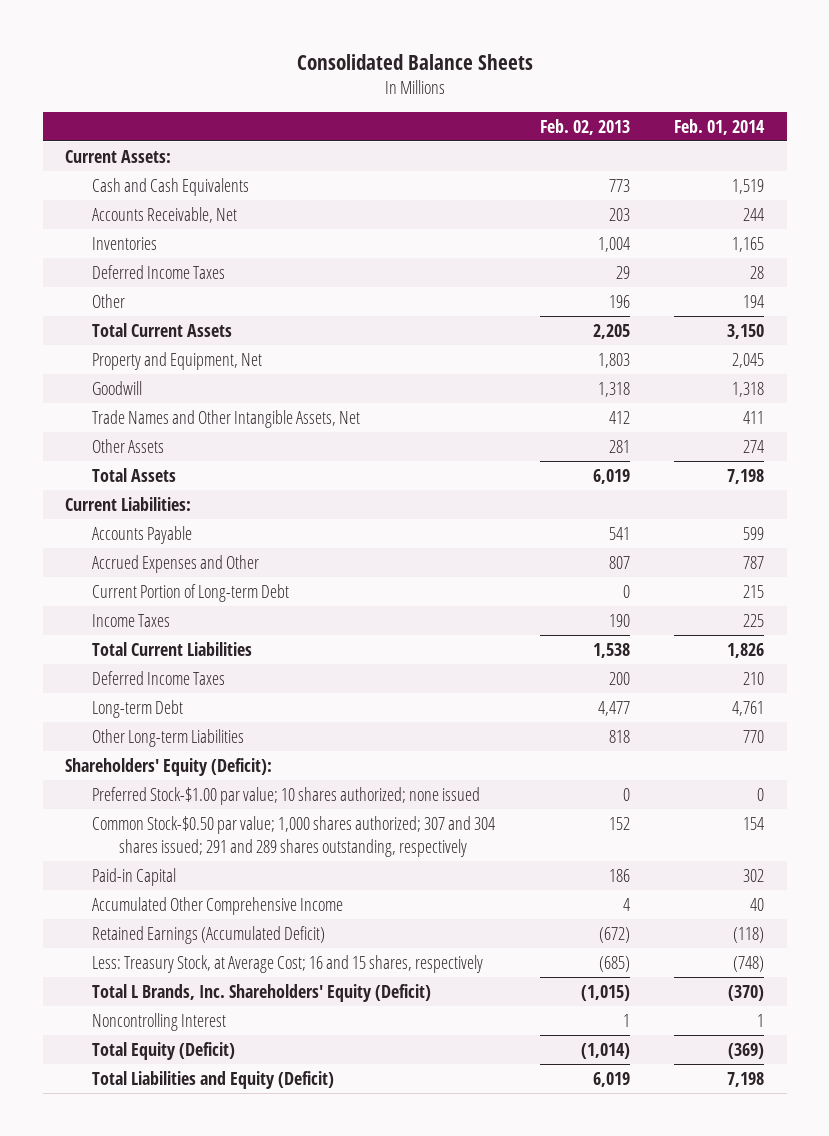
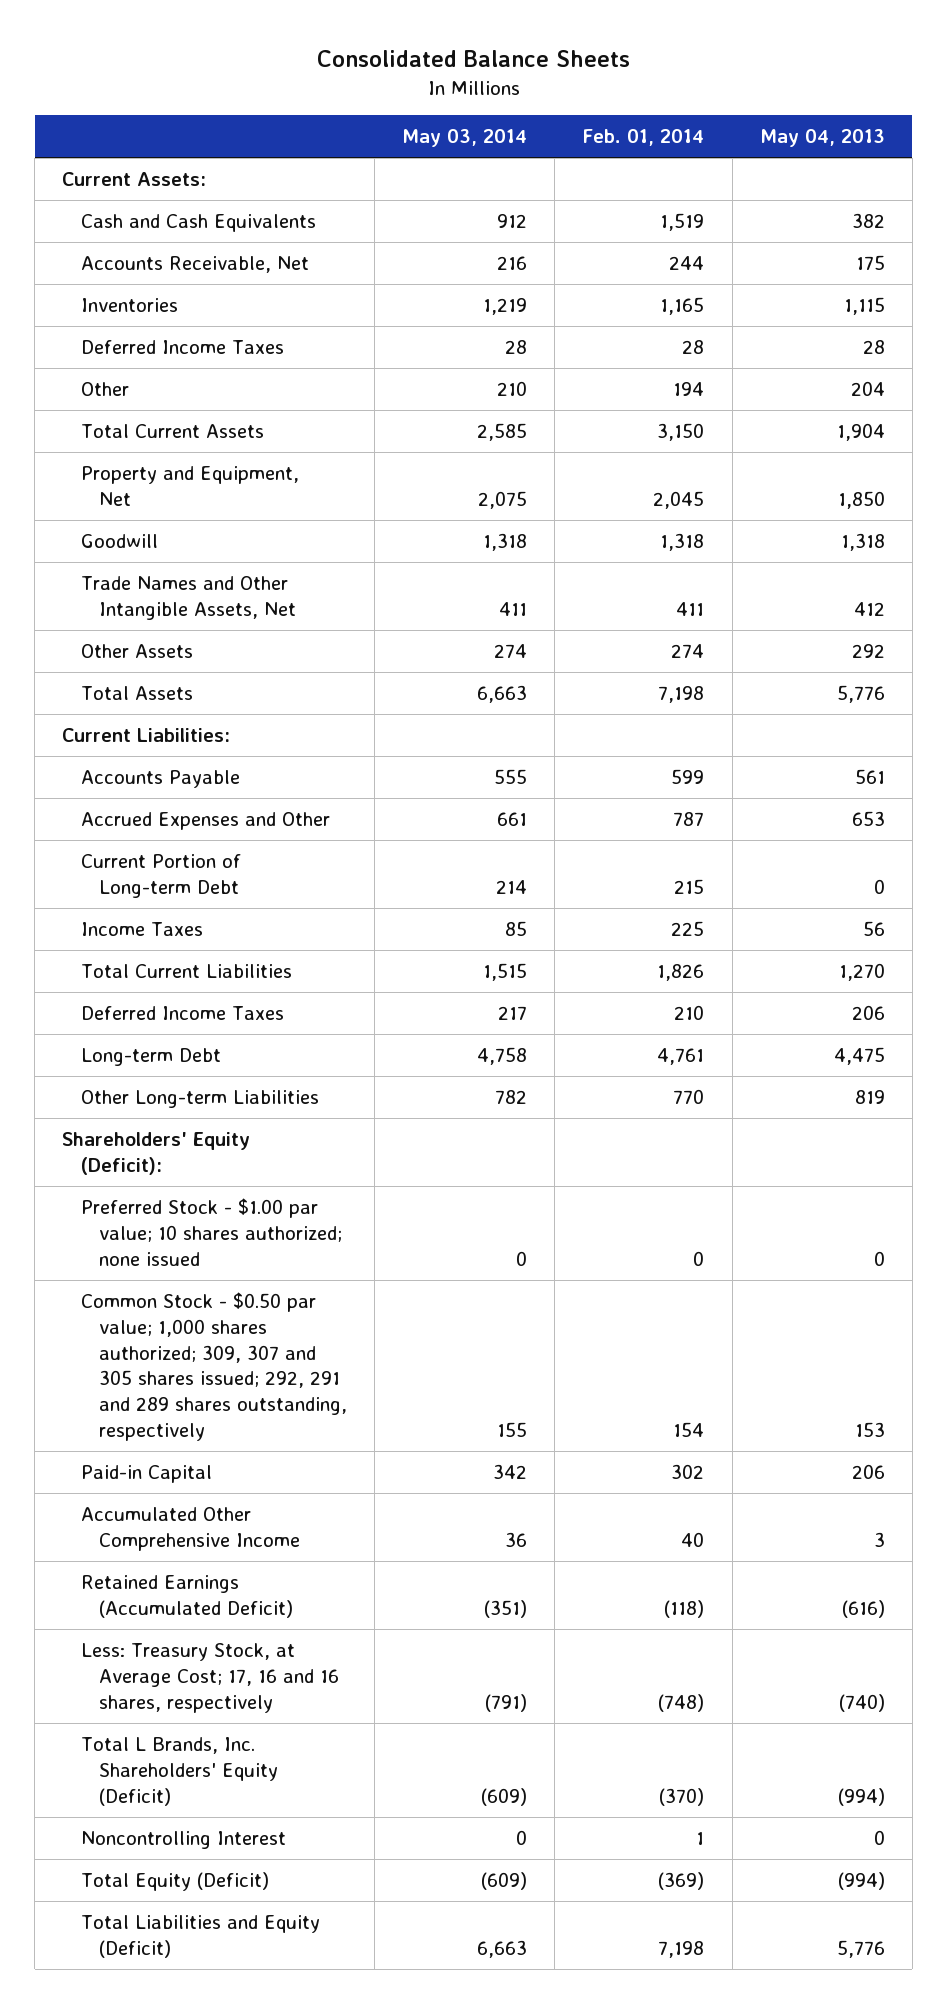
[539,118,630,135] Feb. 02, 2013 -> none
none -> [402,129,528,148] May 03, 2014
none -> [759,129,885,148] May 04, 2013
[92,786,481,805] Preferred Stock-$1.00 par value; 10 shares authorized; none issued -> [80,1198,342,1266] Preferred Stock - $1.00 par value; 10 shares authorized; none issued
[92,815,496,857] Common Stock-$0.50 par value; 1,000 shares authorized; 307 and 304 shares issued; 291 and 289 shares outstanding, respectively -> [80,1292,347,1442] Common Stock - $0.50 par value; 1,000 shares authorized; 309, 307 and 305 shares issued; 292, 291 and 289 shares outstanding, respectively
[92,954,484,973] Less: Treasury Stock, at Average Cost; 16 and 15 shares, respectively -> [80,1643,339,1713] Less: Treasury Stock, at Average Cost; 17, 16 and 16 shares, respectively

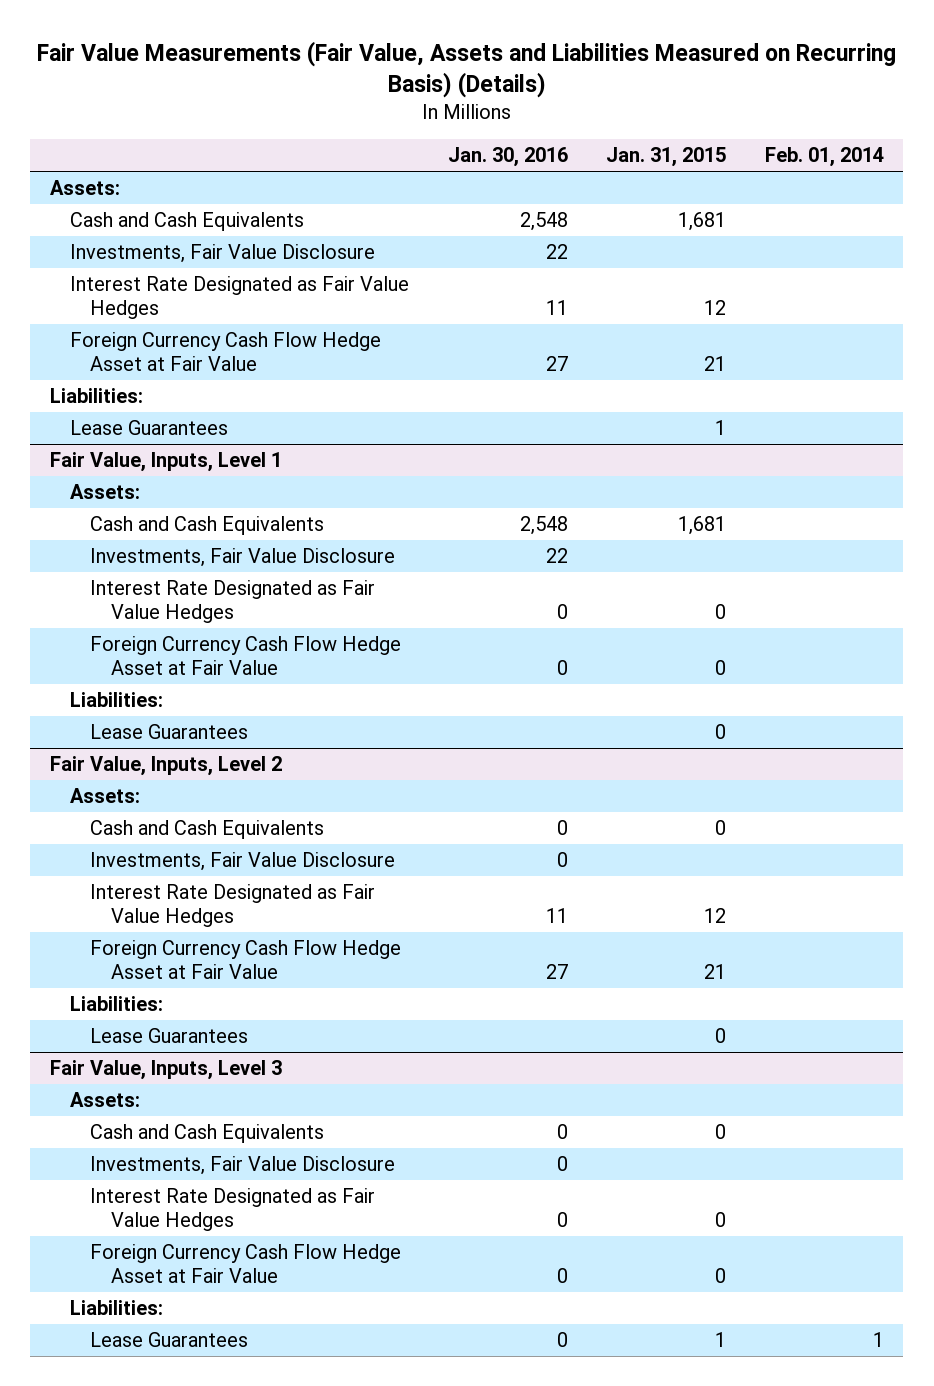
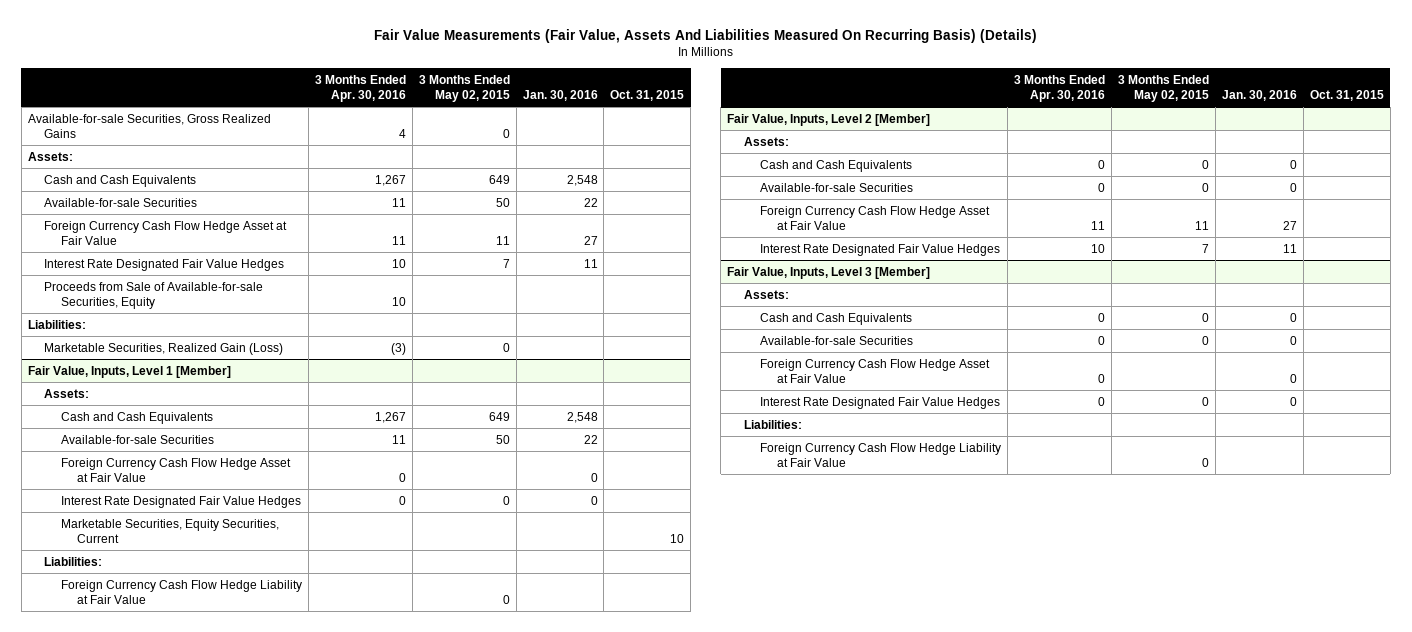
[36,41,896,99] Fair Value Measurements (Fair Value, Assets and Liabilities Measured on Recurring Basis) (Details) -> [373,28,1037,43] Fair Value Measurements (Fair Value, Assets And Liabilities Measured On Recurring Basis) (Details)
[606,147,727,168] Jan. 31, 2015 -> none
[764,147,884,168] Feb. 01, 2014 -> none
none -> [314,74,406,103] 3 Months Ended Apr. 30, 2016
none -> [418,74,510,103] 3 Months Ended May 02, 2015
none -> [610,90,685,102] Oct. 31, 2015
none -> [27,113,271,139] Available-for-sale Securities, Gross Realized Gains
[69,276,409,319] Interest Rate Designated as Fair Value Hedges -> none
[69,244,375,264] Investments, Fair Value Disclosure -> [44,197,198,207] Available-for-sale Securities
none -> [44,258,285,271] Interest Rate Designated Fair Value Hedges
none -> [44,281,264,310] Proceeds from Sale of Available-for-sale Securities, Equity
[69,420,228,436] Lease Guarantees -> none
none -> [44,342,284,355] Marketable Securities, Realized Gain (Loss)
[49,452,282,473] Fair Value, Inputs, Level 1 -> [27,365,231,378] Fair Value, Inputs, Level 1 [Member]
[90,580,376,623] Interest Rate Designated as Fair Value Hedges -> none
[90,548,396,568] Investments, Fair Value Disclosure -> [60,434,214,444] Available-for-sale Securities
none -> [60,495,301,508] Interest Rate Designated Fair Value Hedges
none -> [60,518,279,544] Marketable Securities, Equity Securities, Current
[90,724,249,740] Lease Guarantees -> none
none -> [60,579,302,605] Foreign Currency Cash Flow Hedge Liability at Fair Value
[49,756,282,777] Fair Value, Inputs, Level 2 -> [727,113,931,126] Fair Value, Inputs, Level 2 [Member]
[90,884,376,927] Interest Rate Designated as Fair Value Hedges -> none
[90,852,396,872] Investments, Fair Value Disclosure -> [760,182,914,192] Available-for-sale Securities
[69,996,163,1012] Liabilities: -> none
[90,1028,249,1044] Lease Guarantees -> none
none -> [760,243,1001,256] Interest Rate Designated Fair Value Hedges
[49,1060,282,1081] Fair Value, Inputs, Level 3 -> [727,266,931,279] Fair Value, Inputs, Level 3 [Member]
[90,1188,376,1231] Interest Rate Designated as Fair Value Hedges -> none
[90,1156,396,1176] Investments, Fair Value Disclosure -> [760,335,914,345] Available-for-sale Securities
none -> [760,396,1001,409] Interest Rate Designated Fair Value Hedges
[90,1332,249,1348] Lease Guarantees -> none
none -> [760,442,1002,468] Foreign Currency Cash Flow Hedge Liability at Fair Value

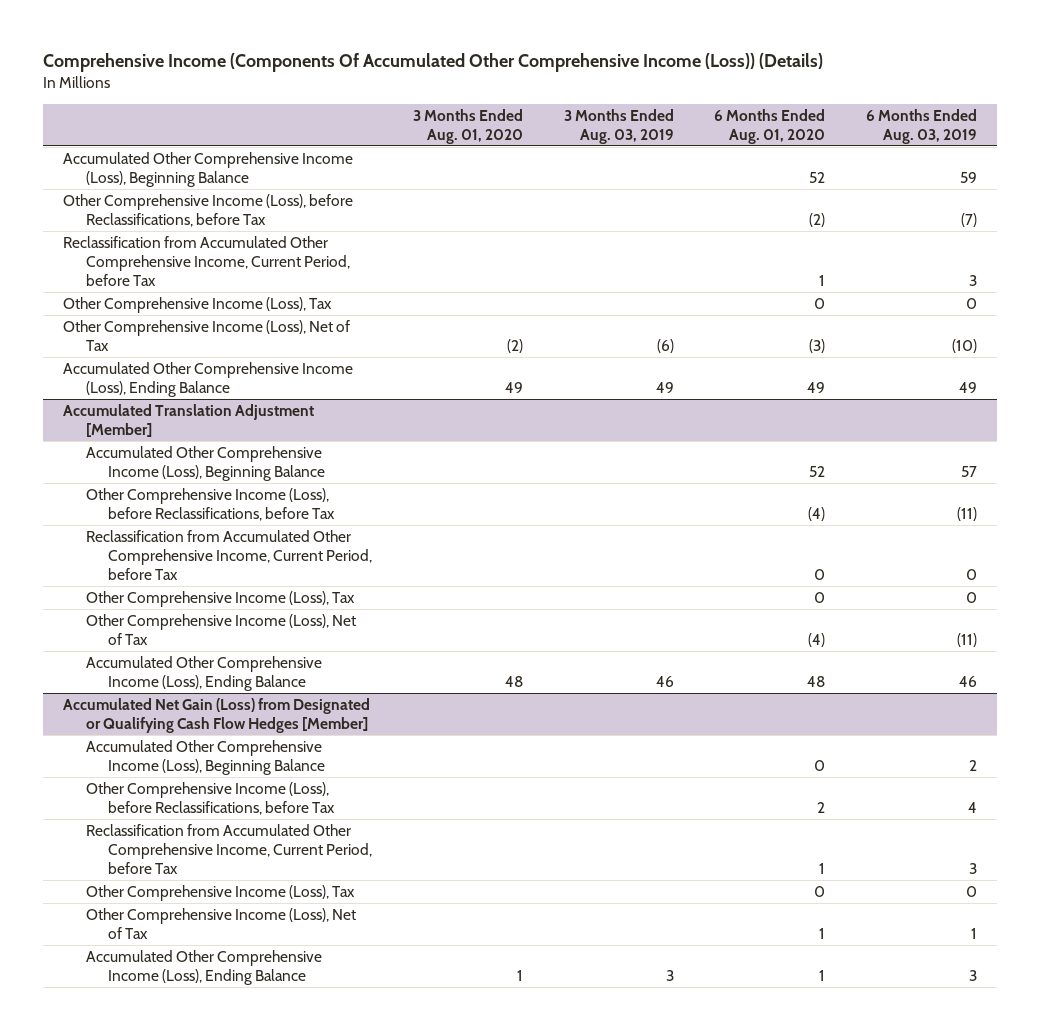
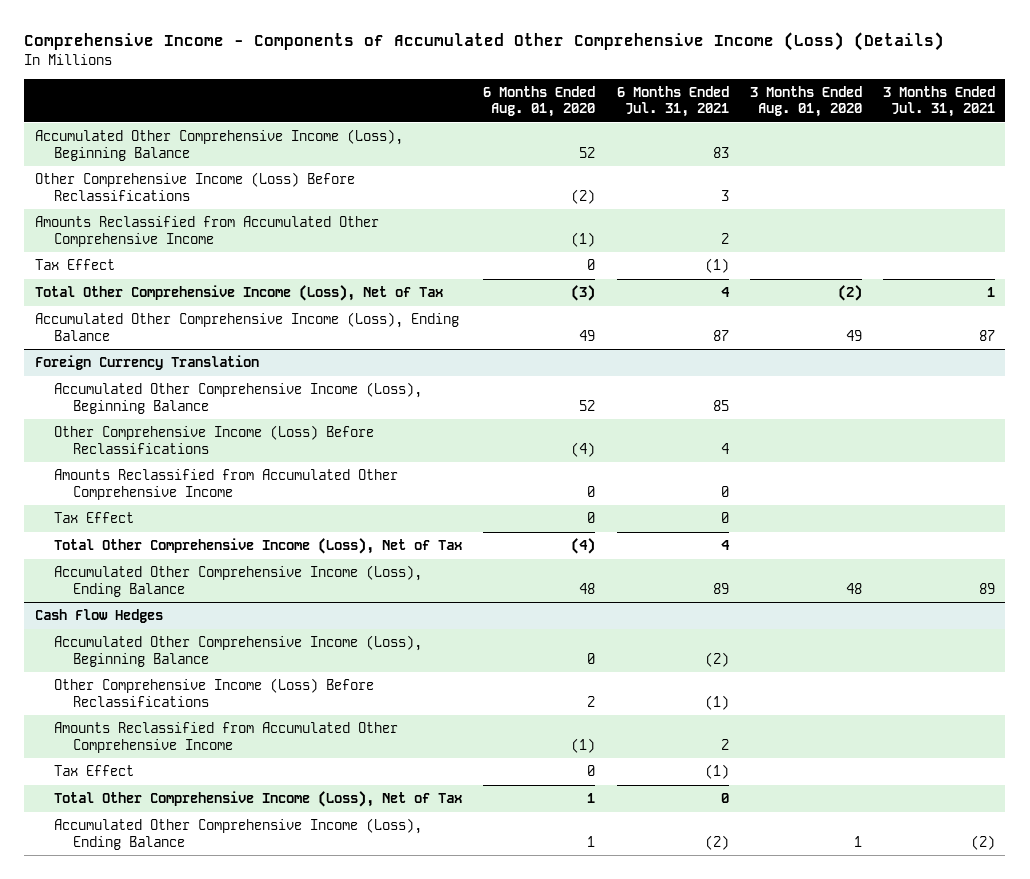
[42,52,823,72] Comprehensive Income (Components Of Accumulated Other Comprehensive Income (Loss)) (Details) -> [24,31,945,51] Comprehensive Income - Components of Accumulated Other Comprehensive Income (Loss) (Details)
[563,108,674,144] 3 Months Ended Aug. 03, 2019 -> none
[866,108,978,144] 6 Months Ended Aug. 03, 2019 -> none
none -> [616,86,729,118] 6 Months Ended Jul. 31, 2021
none -> [882,86,995,118] 3 Months Ended Jul. 31, 2021
[63,194,354,228] Other Comprehensive Income (Loss), before Reclassifications, before Tax -> [34,172,355,201] Other Comprehensive Income (Loss) Before Reclassifications
[63,236,350,286] Reclassification from Accumulated Other Comprehensive Income, Current Period, before Tax -> [34,216,379,247] Amounts Reclassified from Accumulated Other Comprehensive Income
[819,274,826,286] 1 -> [571,231,596,247] (1)
[63,297,333,314] Other Comprehensive Income (Loss), Tax -> [34,259,115,271] Tax Effect
[63,320,351,352] Other Comprehensive Income (Loss), Net of Tax -> [34,285,443,302] Total Other Comprehensive Income (Loss), Net of Tax
[63,404,315,438] Accumulated Translation Adjustment [Member] -> [34,355,259,371] Foreign Currency Translation
[85,488,336,522] Other Comprehensive Income (Loss), before Reclassifications, before Tax -> [54,425,375,454] Other Comprehensive Income (Loss) Before Reclassifications
[85,530,373,580] Reclassification from Accumulated Other Comprehensive Income, Current Period, before Tax -> [54,469,399,500] Amounts Reclassified from Accumulated Other Comprehensive Income
[85,591,355,608] Other Comprehensive Income (Loss), Tax -> [54,512,135,524] Tax Effect
[85,614,356,646] Other Comprehensive Income (Loss), Net of Tax -> [54,538,463,555] Total Other Comprehensive Income (Loss), Net of Tax
[63,698,371,734] Accumulated Net Gain (Loss) from Designated or Qualifying Cash Flow Hedges [Member] -> [34,609,163,624] Cash Flow Hedges
[85,782,336,816] Other Comprehensive Income (Loss), before Reclassifications, before Tax -> [54,678,375,707] Other Comprehensive Income (Loss) Before Reclassifications
[85,824,373,874] Reclassification from Accumulated Other Comprehensive Income, Current Period, before Tax -> [54,722,399,753] Amounts Reclassified from Accumulated Other Comprehensive Income
[819,862,826,874] 1 -> [571,737,596,753] (1)
[85,885,355,902] Other Comprehensive Income (Loss), Tax -> [54,765,135,777] Tax Effect
[85,908,356,940] Other Comprehensive Income (Loss), Net of Tax -> [54,791,463,808] Total Other Comprehensive Income (Loss), Net of Tax

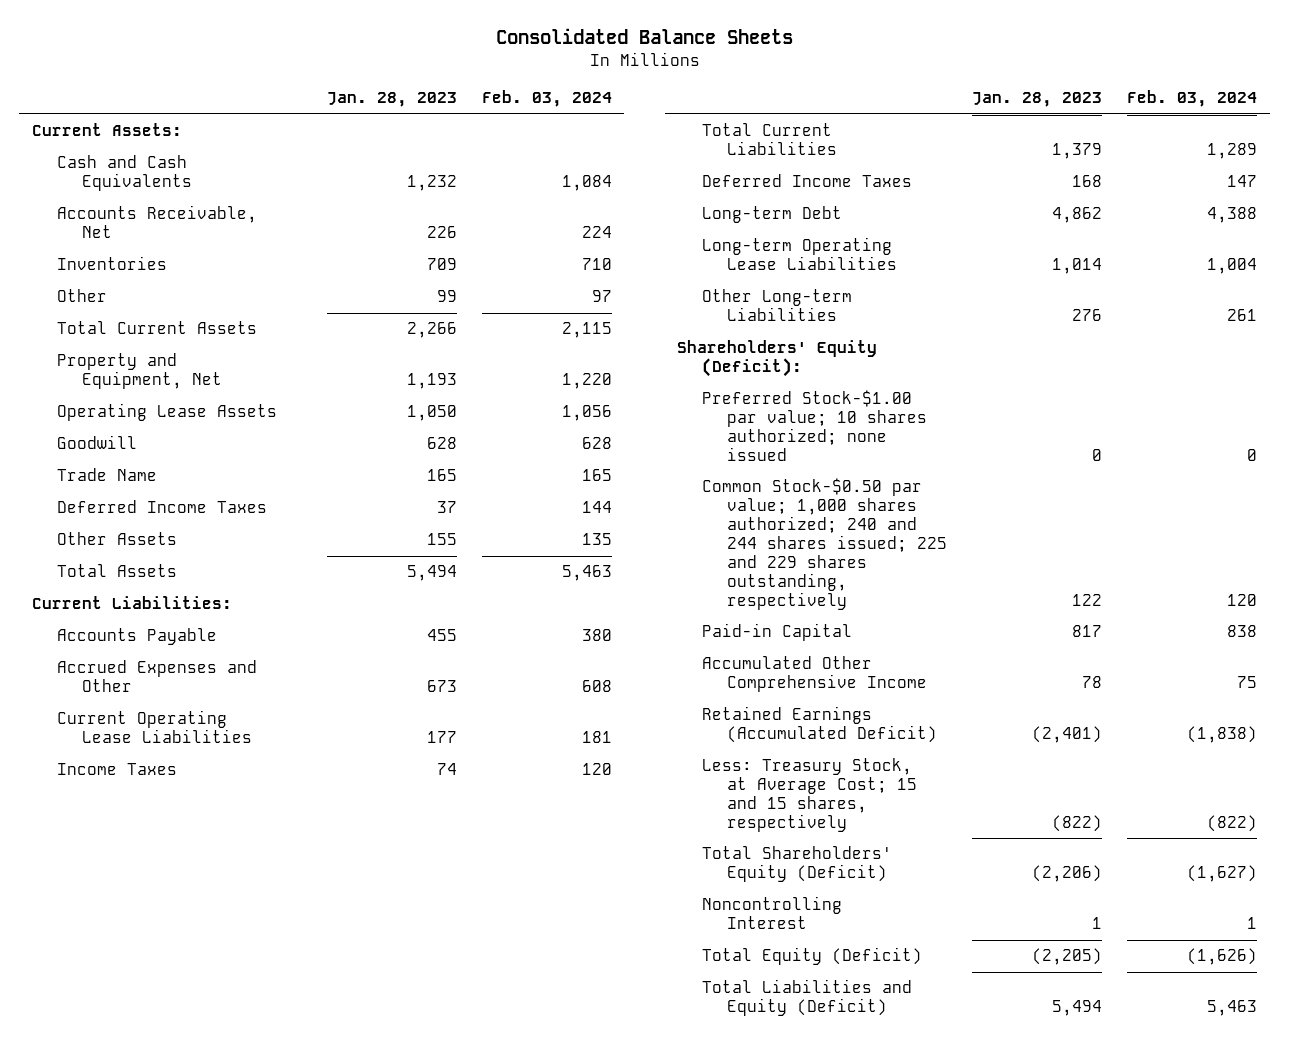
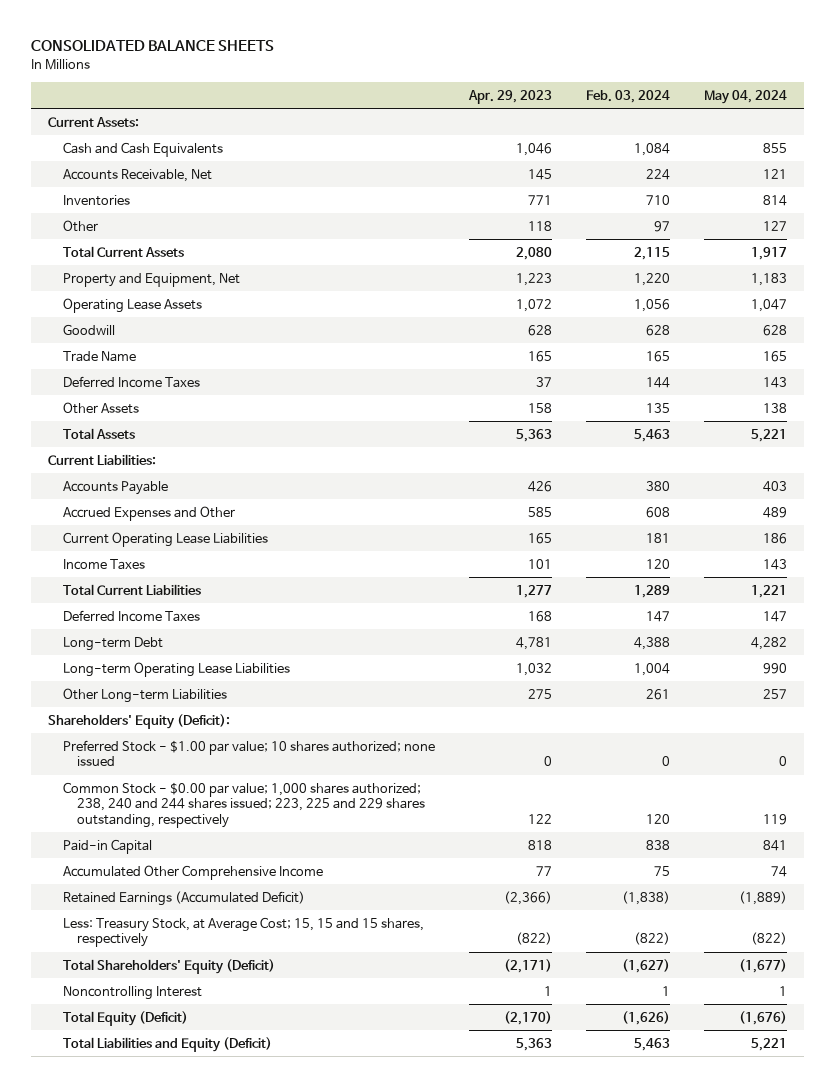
[495,28,793,45] Consolidated Balance Sheets -> [30,40,274,52] CONSOLIDATED BALANCE SHEETS
[326,92,457,108] Jan. 28, 2023 -> none
none -> [467,89,552,104] Apr. 29, 2023
none -> [703,89,787,104] May 04, 2024
[702,390,928,462] Preferred Stock-$1.00 par value; 10 shares authorized; none issued -> [62,739,435,767] Preferred Stock - $1.00 par value; 10 shares authorized; none issued
[702,478,948,611] Common Stock-$0.50 par value; 1,000 shares authorized; 240 and 244 shares issued; 225 and 229 shares outstanding, respectively -> [62,781,426,829] Common Stock - $0.00 par value; 1,000 shares authorized; 238, 240 and 244 shares issued; 223, 225 and 229 shares outstanding, respectively
[702,758,918,833] Less: Treasury Stock, at Average Cost; 15 and 15 shares, respectively -> [62,916,424,948] Less: Treasury Stock, at Average Cost; 15, 15 and 15 shares, respectively

